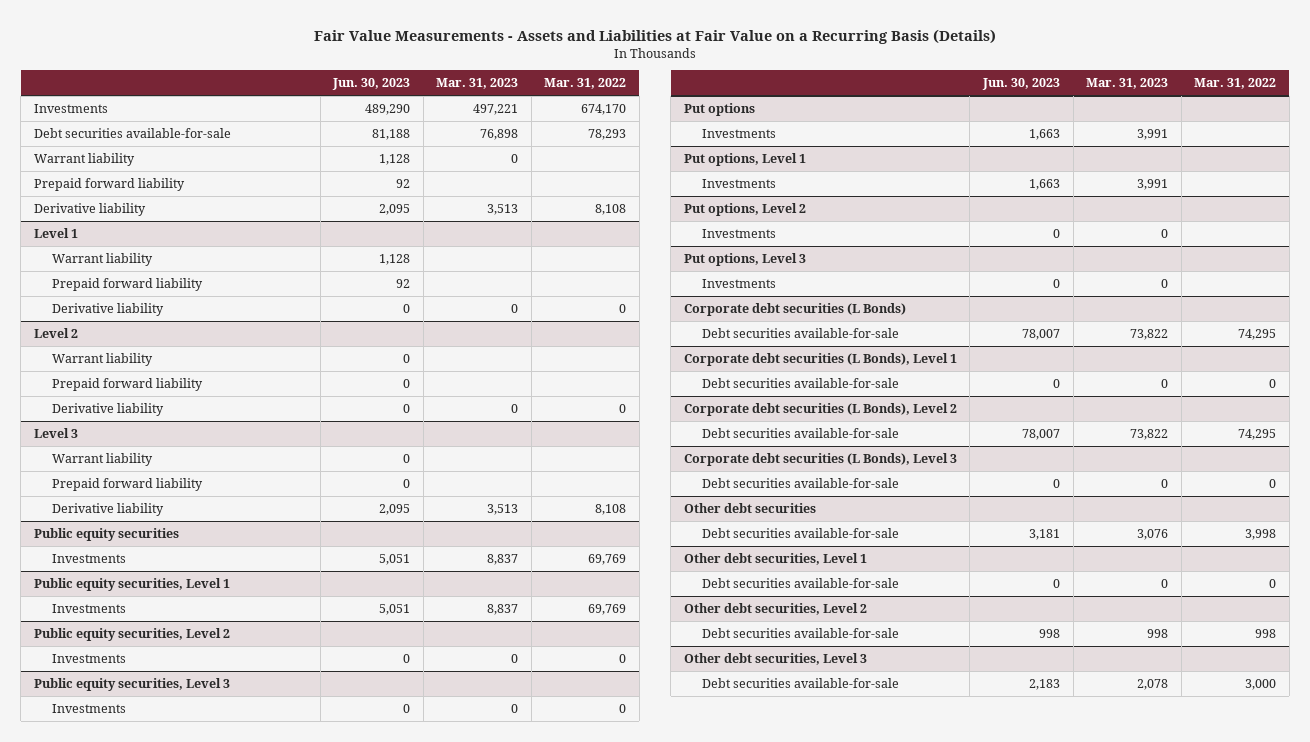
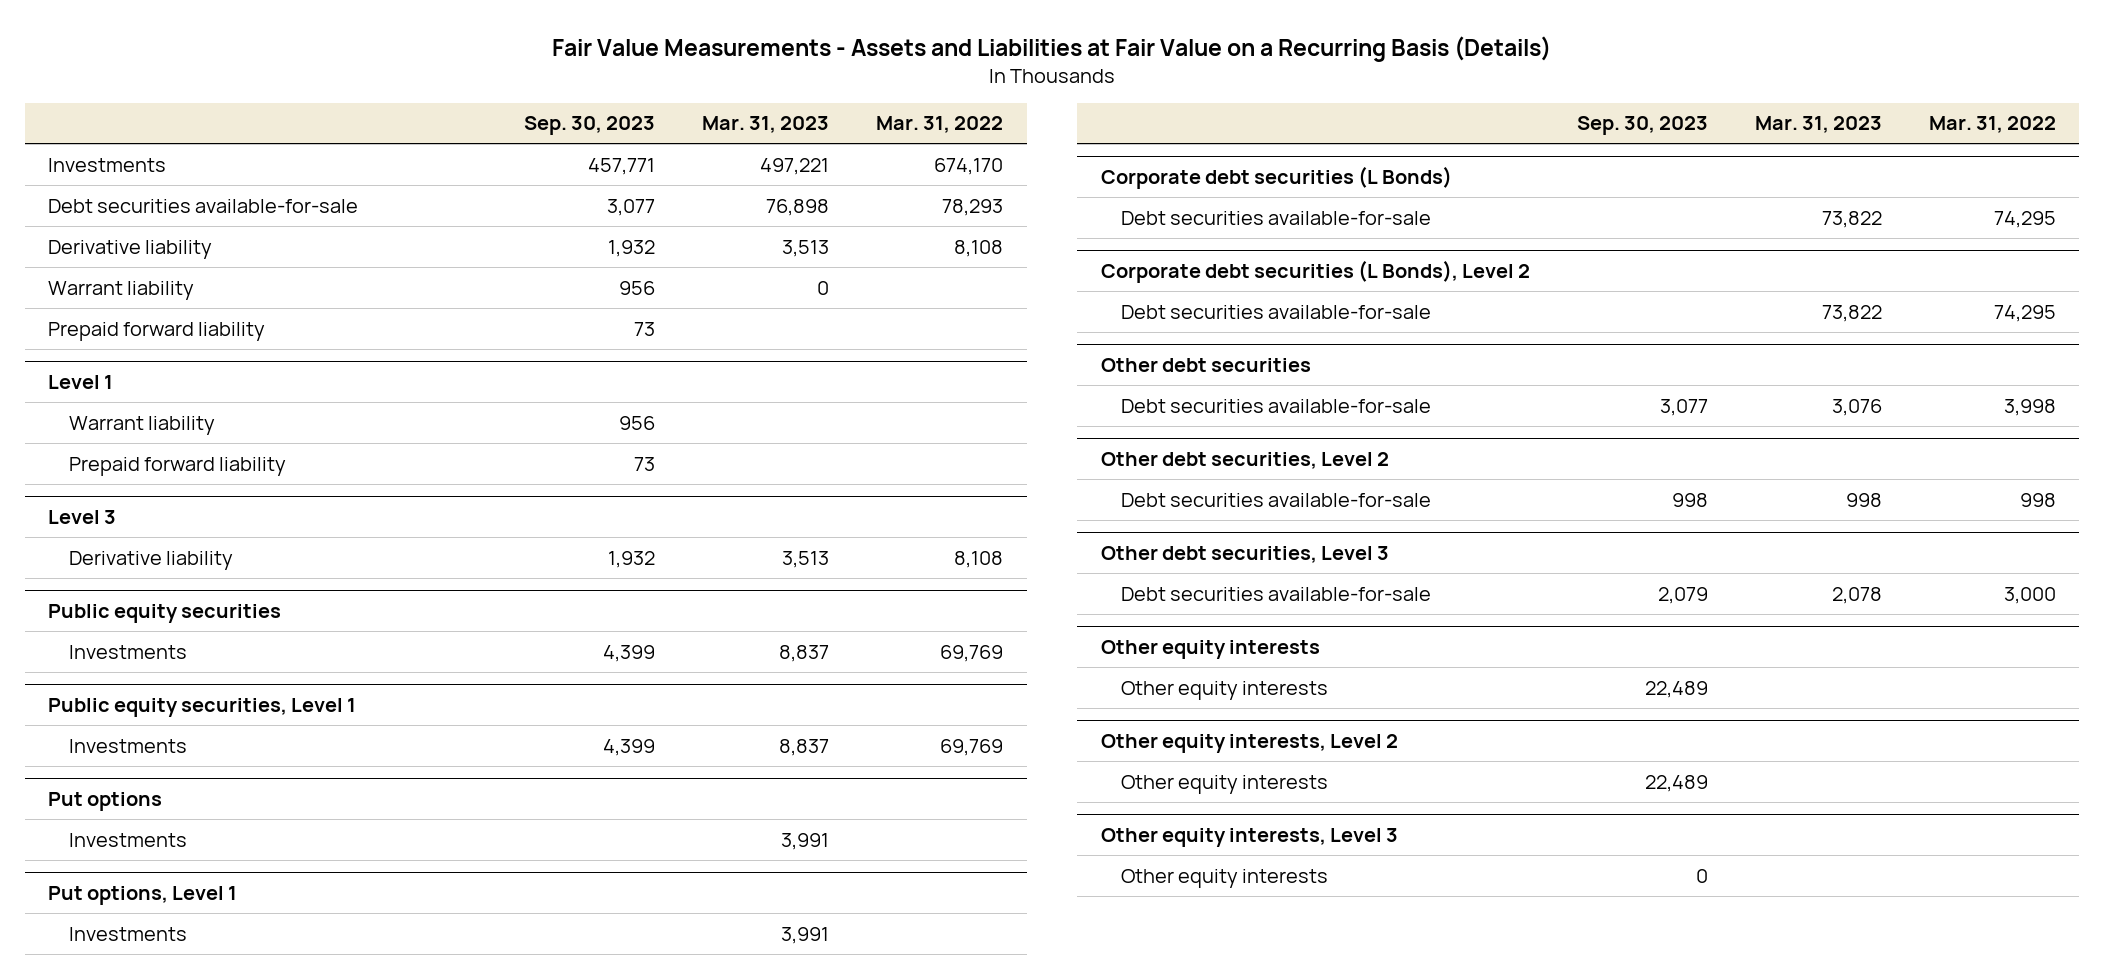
[332,78,411,91] Jun. 30, 2023 -> none
none -> [524,116,656,136] Sep. 30, 2023
[34,203,147,217] Derivative liability -> [48,239,213,259] Derivative liability
[51,303,164,317] Derivative liability -> none
[34,328,79,339] Level 2 -> none
[51,353,153,367] Warrant liability -> none
[51,378,203,392] Prepaid forward liability -> none
[51,403,164,417] Derivative liability -> none
[51,453,153,467] Warrant liability -> none
[51,478,203,492] Prepaid forward liability -> none
[34,628,231,642] Public equity securities, Level 2 -> none
[51,654,126,664] Investments -> none
[34,678,231,692] Public equity securities, Level 3 -> none
[51,704,126,714] Investments -> none
[683,203,806,217] Put options, Level 2 -> none
[701,229,776,239] Investments -> none
[683,253,806,267] Put options, Level 3 -> none
[701,279,776,289] Investments -> none
[683,353,957,367] Corporate debt securities (L Bonds), Level 1 -> none
[701,378,899,389] Debt securities available-for-sale -> none
[683,453,957,467] Corporate debt securities (L Bonds), Level 3 -> none
[701,478,899,489] Debt securities available-for-sale -> none
[683,553,867,566] Other debt securities, Level 1 -> none
[701,578,899,589] Debt securities available-for-sale -> none
none -> [1100,640,1320,660] Other equity interests
none -> [1120,680,1328,700] Other equity interests
none -> [1100,734,1398,754] Other equity interests, Level 2
none -> [1120,774,1328,794] Other equity interests
none -> [1100,828,1398,848] Other equity interests, Level 3
none -> [1120,868,1328,888] Other equity interests

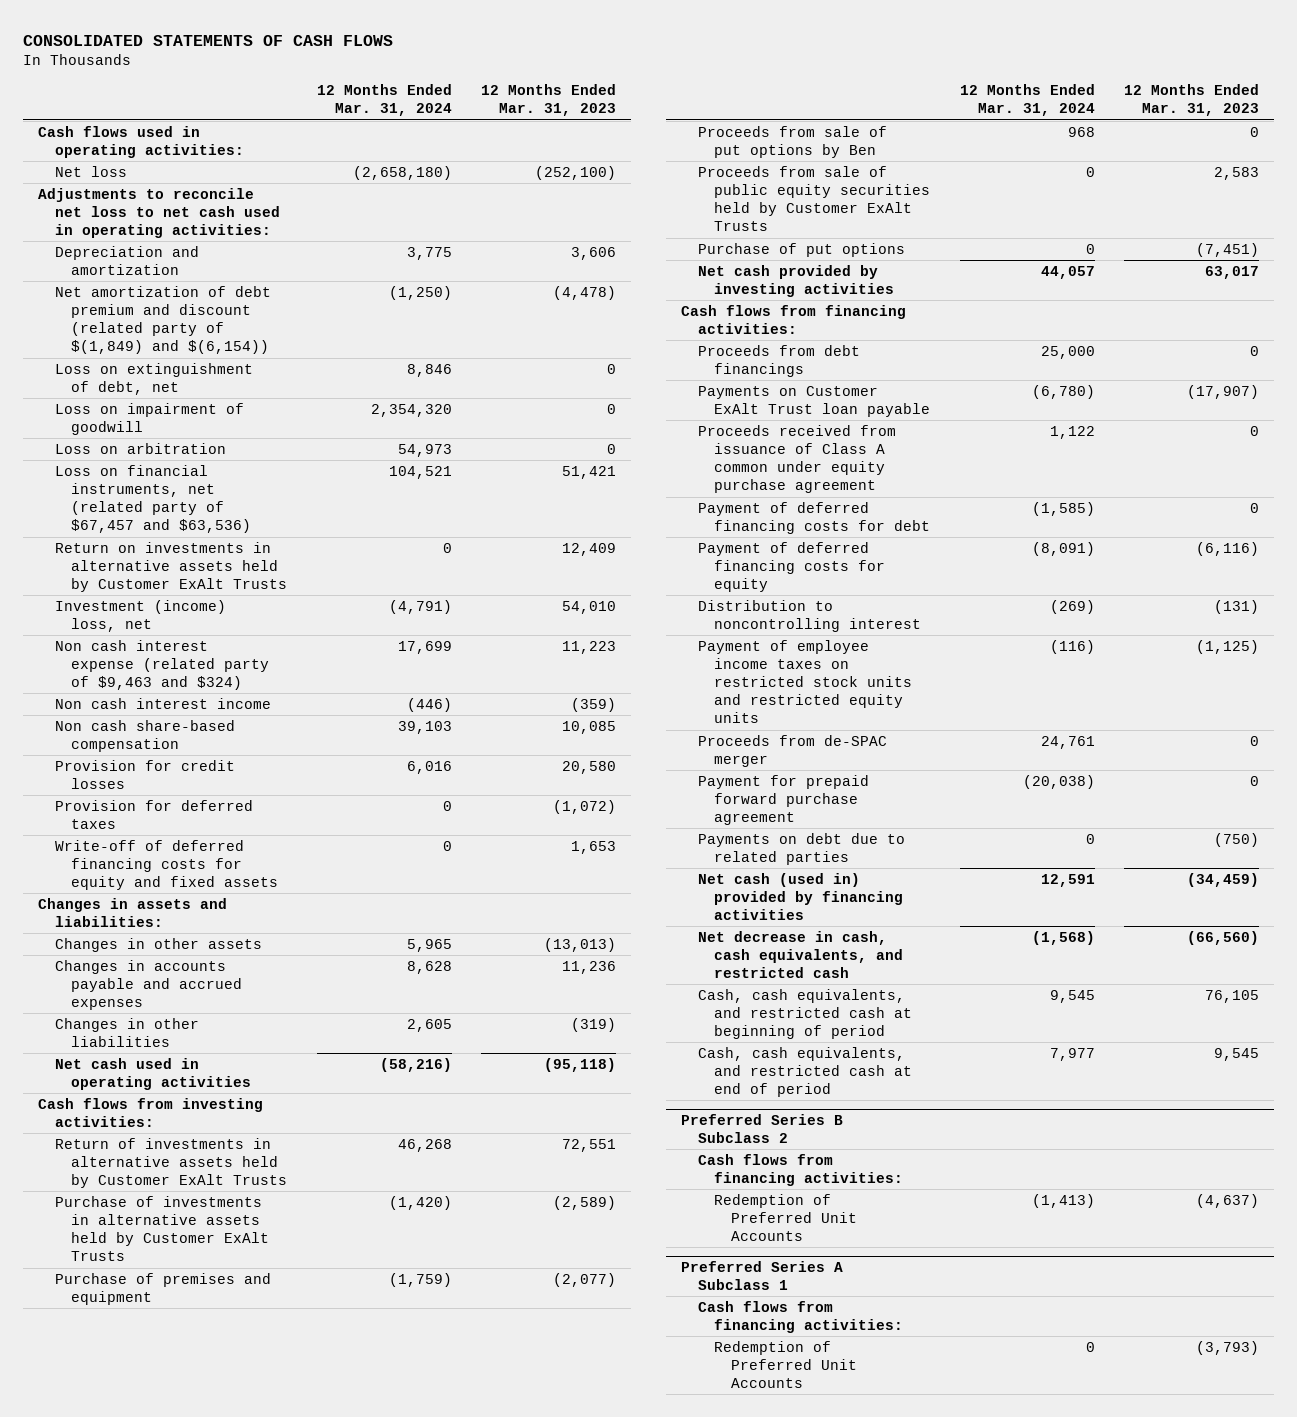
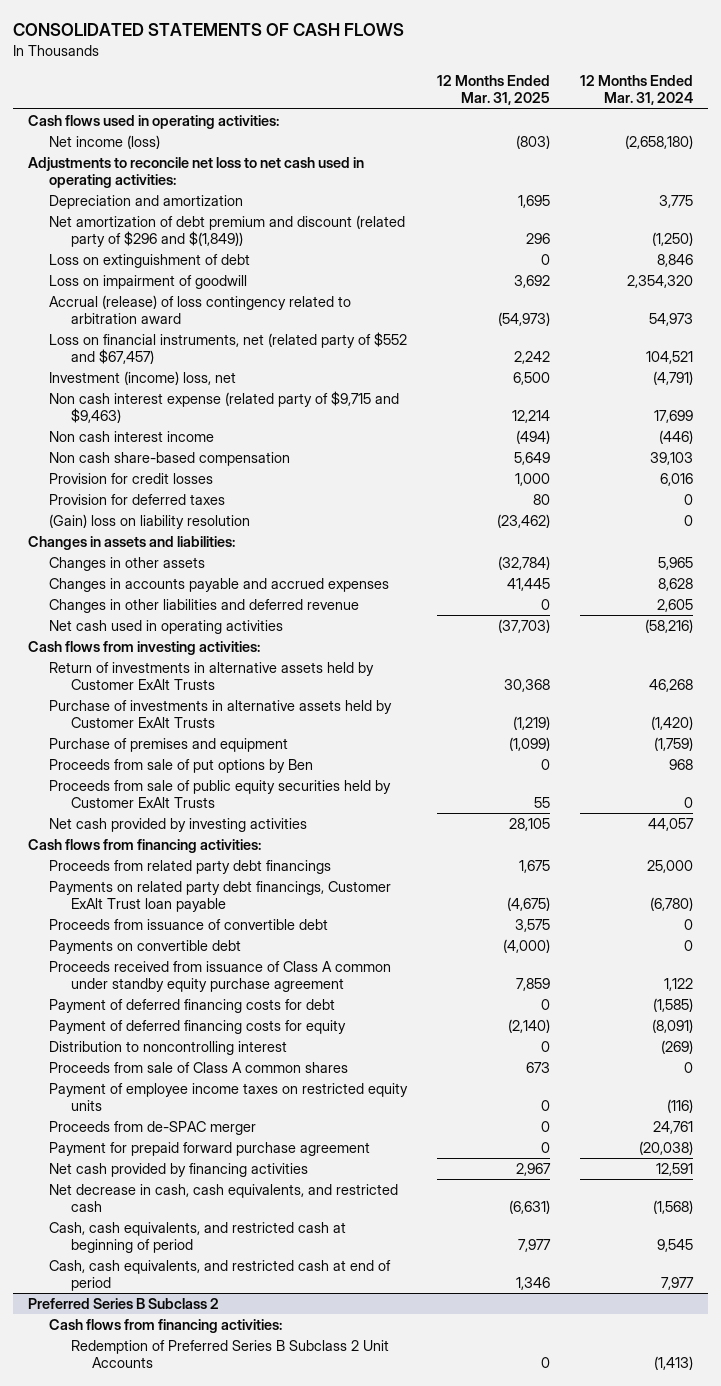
[480,84,616,117] 12 Months Ended Mar. 31, 2023 -> none
none -> [437,75,551,106] 12 Months Ended Mar. 31, 2025
[54,165,127,177] Net loss -> [49,135,161,150] Net income (loss)
[54,285,271,355] Net amortization of debt premium and discount (related party of $(1,849) and $(6,154)) -> [49,215,406,247] Net amortization of debt premium and discount (related party of $296 and $(1,849))
[54,362,253,395] Loss on extinguishment of debt, net -> [49,254,251,269] Loss on extinguishment of debt
[54,541,288,593] Return on investments in alternative assets held by Customer ExAlt Trusts -> none
[54,442,226,454] Loss on arbitration -> [49,295,352,324] Accrual (release) of loss contingency related to arbitration award
[54,464,252,534] Loss on financial instruments, net (related party of $67,457 and $63,536) -> [49,332,408,364] Loss on financial instruments, net (related party of $552 and $67,457)
[54,639,270,691] Non cash interest expense (related party of $9,463 and $324) -> [49,391,400,423] Non cash interest expense (related party of $9,715 and $9,463)
[54,839,279,891] Write-off of deferred financing costs for equity and fixed assets -> none
none -> [49,514,251,530] (Gain) loss on liability resolution
[54,1017,199,1047] Changes in other liabilities -> [49,599,360,614] Changes in other liabilities and deferred revenue
[697,242,905,257] Purchase of put options -> none
[697,344,860,377] Proceeds from debt financings -> [49,860,332,875] Proceeds from related party debt financings
[697,385,931,417] Payments on Customer ExAlt Trust loan payable -> [49,881,392,912] Payments on related party debt financings, Customer ExAlt Trust loan payable
none -> [49,919,329,931] Proceeds from issuance of convertible debt
none -> [49,940,242,955] Payments on convertible debt
[697,424,896,494] Proceeds received from issuance of Class A common under equity purchase agreement -> [49,961,392,992] Proceeds received from issuance of Class A common under standby equity purchase agreement
none -> [49,1062,349,1074] Proceeds from sale of Class A common shares
[697,639,913,724] Payment of employee income taxes on restricted stock units and restricted equity units -> [49,1083,409,1111] Payment of employee income taxes on restricted equity units
[697,832,905,865] Payments on debt due to related parties -> none
[697,872,904,921] Net cash (used in) provided by financing activities -> [49,1163,309,1178] Net cash provided by financing activities
[681,1260,844,1290] Preferred Series A Subclass 1 -> none
[697,1300,904,1333] Cash flows from financing activities: -> none
[714,1340,857,1389] Redemption of Preferred Unit Accounts -> none
[714,1193,857,1242] Redemption of Preferred Unit Accounts -> [70,1340,389,1368] Redemption of Preferred Series B Subclass 2 Unit Accounts

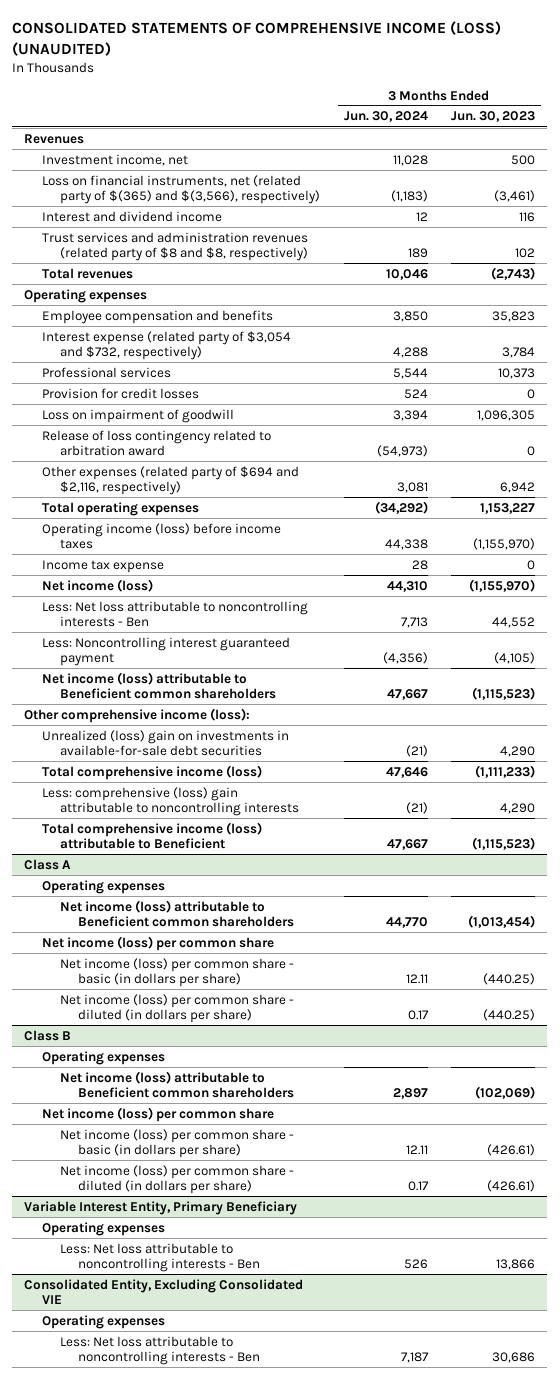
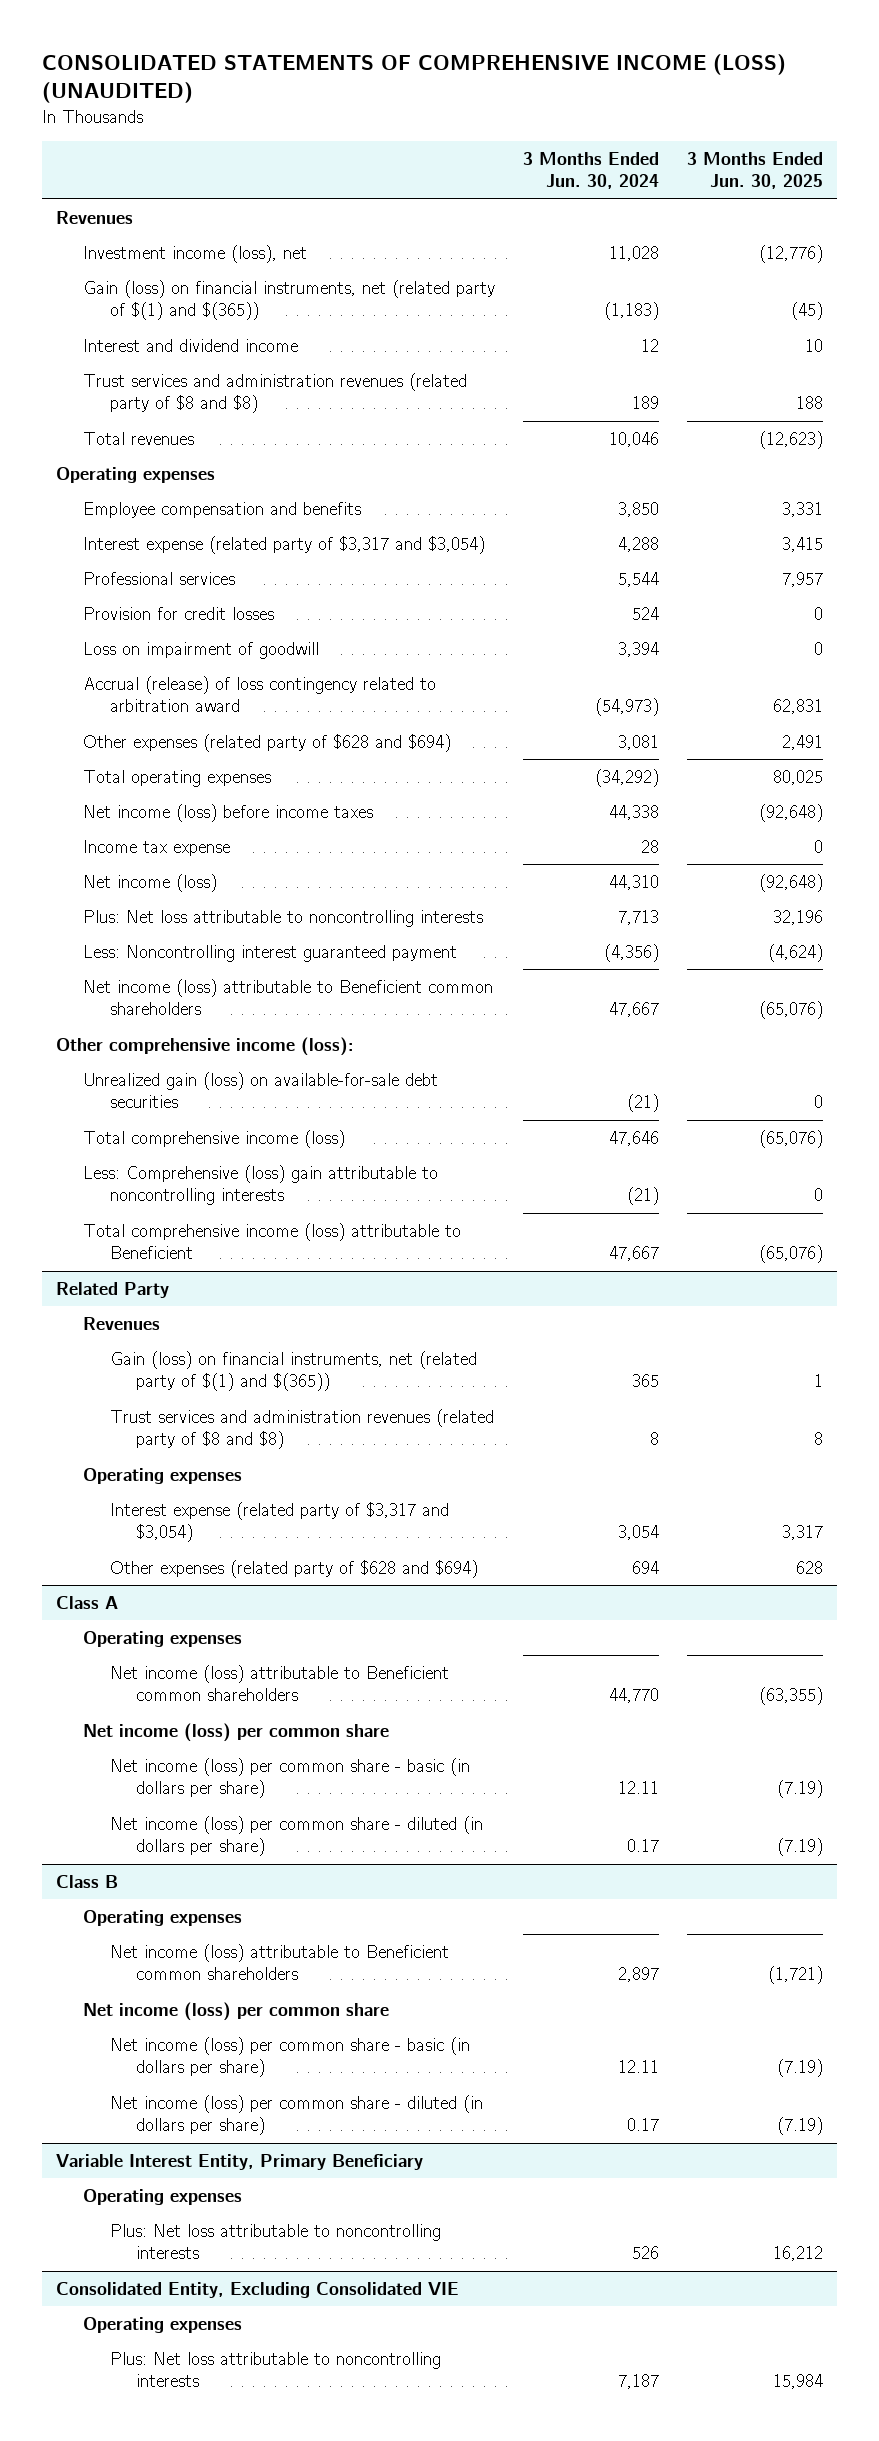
[451,111,536,123] Jun. 30, 2023 -> none
none -> [687,151,824,190] 3 Months Ended Jun. 30, 2025
[41,153,188,166] Investment income, net -> [82,244,307,263] Investment income (loss), net
[41,174,320,205] Loss on financial instruments, net (related party of $(365) and $(3,566), respectively) -> [82,279,495,321] Gain (loss) on financial instruments, net (related party of $(1) and $(365))
[41,231,308,262] Trust services and administration revenues (related party of $8 and $8, respectively) -> [82,372,467,414] Trust services and administration revenues (related party of $8 and $8)
[41,330,291,361] Interest expense (related party of $3,054 and $732, respectively) -> [82,535,485,554] Interest expense (related party of $3,317 and $3,054)
[41,429,271,457] Release of loss contingency related to arbitration award -> [82,675,436,713] Accrual (release) of loss contingency related to arbitration award
[41,465,299,496] Other expenses (related party of $694 and $2,116, respectively) -> [82,733,451,752] Other expenses (related party of $628 and $694)
[41,522,281,550] Operating income (loss) before income taxes -> [82,803,373,822] Net income (loss) before income taxes
[41,600,308,628] Less: Net loss attributable to noncontrolling interests - Ben -> [82,909,483,927] Plus: Net loss attributable to noncontrolling interests
[41,729,289,757] Unrealized (loss) gain on investments in available-for-sale debt securities -> [82,1071,438,1109] Unrealized gain (loss) on available-for-sale debt securities
[41,786,299,817] Less: comprehensive (loss) gain attributable to noncontrolling interests -> [82,1164,438,1206] Less: Comprehensive (loss) gain attributable to noncontrolling interests
none -> [55,1281,169,1298] Related Party
none -> [82,1316,160,1330] Revenues
none -> [109,1350,477,1392] Gain (loss) on financial instruments, net (related party of $(1) and $(365))
none -> [109,1408,494,1450] Trust services and administration revenues (related party of $8 and $8)
none -> [82,1467,242,1484] Operating expenses
none -> [109,1501,449,1543] Interest expense (related party of $3,317 and $3,054)
none -> [109,1559,478,1578] Other expenses (related party of $628 and $694)
[59,1242,260,1273] Less: Net loss attributable to noncontrolling interests - Ben -> [109,2223,441,2260] Plus: Net loss attributable to noncontrolling interests
[59,1335,260,1366] Less: Net loss attributable to noncontrolling interests - Ben -> [109,2351,441,2388] Plus: Net loss attributable to noncontrolling interests

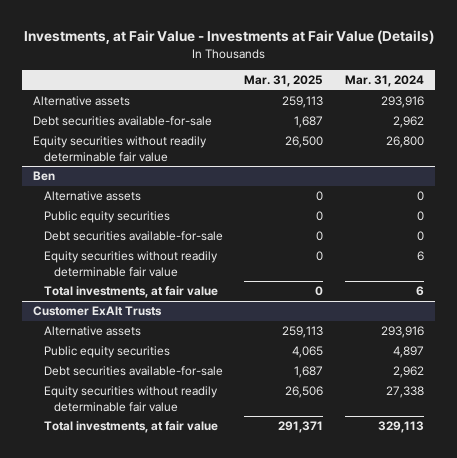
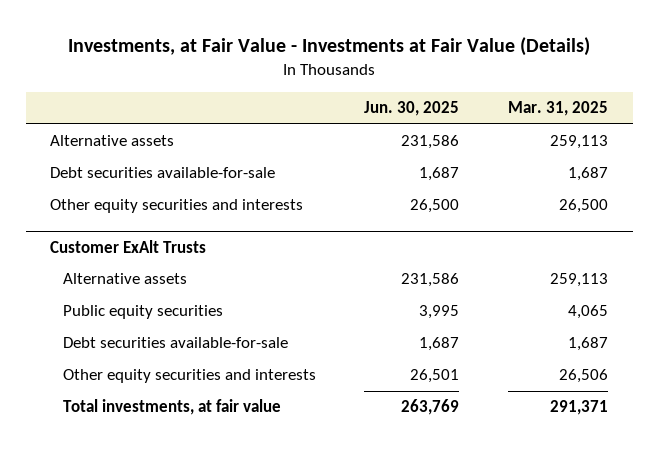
[345,75,425,88] Mar. 31, 2024 -> none
none -> [364,101,460,117] Jun. 30, 2025
[33,171,56,182] Ben -> none
[43,191,141,202] Alternative assets -> none
[43,211,170,224] Public equity securities -> none
[43,231,223,242] Debt securities available-for-sale -> none
[43,251,218,277] Equity securities without readily determinable fair value -> none
[43,286,218,299] Total investments, at fair value -> none
[33,136,208,162] Equity securities without readily determinable fair value -> [50,199,304,214] Other equity securities and interests
[43,386,218,412] Equity securities without readily determinable fair value -> [62,369,316,384] Other equity securities and interests

